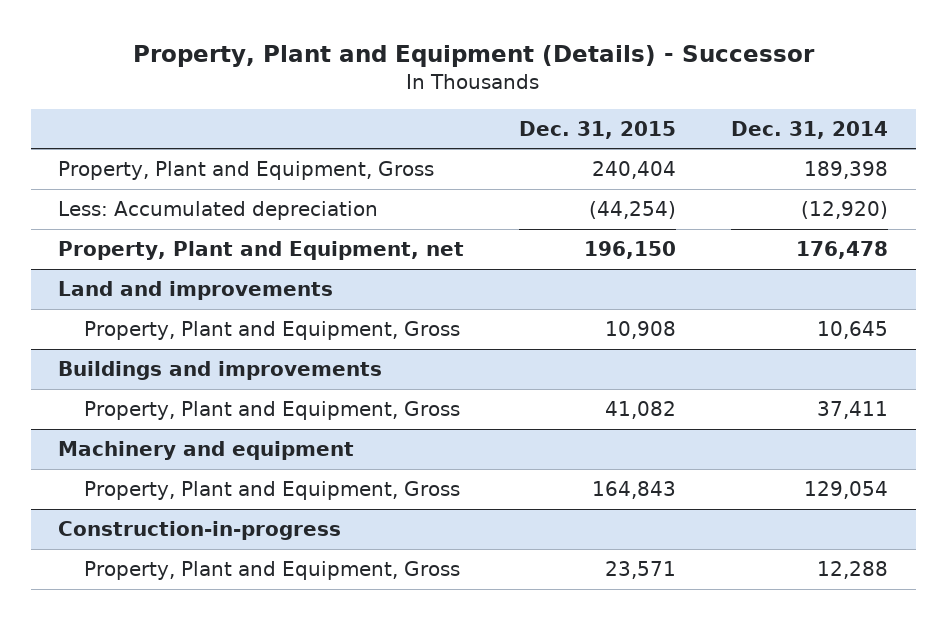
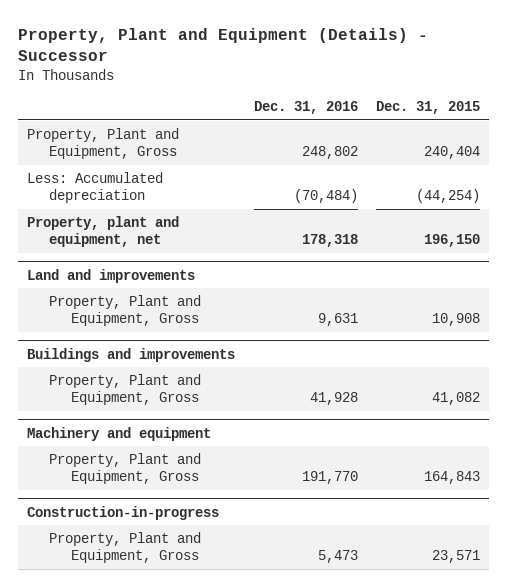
[731,120,889,139] Dec. 31, 2014 -> none
none -> [253,101,358,115] Dec. 31, 2016
[58,241,465,261] Property, Plant and Equipment, net -> [27,215,180,248] Property, plant and equipment, net

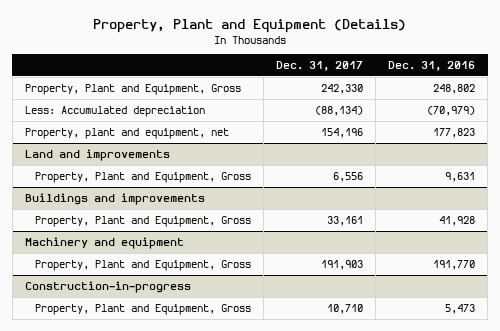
[18,27,429,62] Property, Plant and Equipment (Details) - Successor -> [93,19,407,34] Property, Plant and Equipment (Details)
[375,101,480,115] Dec. 31, 2015 -> none
none -> [276,61,364,72] Dec. 31, 2017
[293,189,358,204] (70,484) -> [427,105,476,116] (70,979)
[301,234,358,248] 178,318 -> [433,127,476,138] 177,823

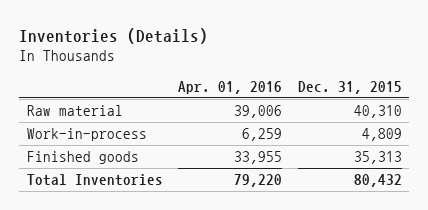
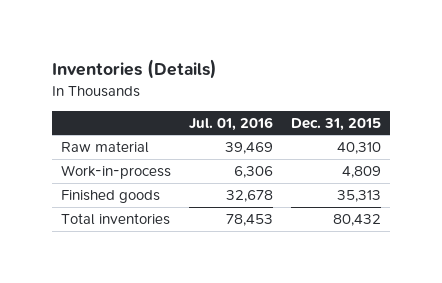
[178,80,283,94] Apr. 01, 2016 -> none
none -> [189,116,274,131] Jul. 01, 2016
[26,174,163,187] Total Inventories -> [60,213,170,226] Total inventories

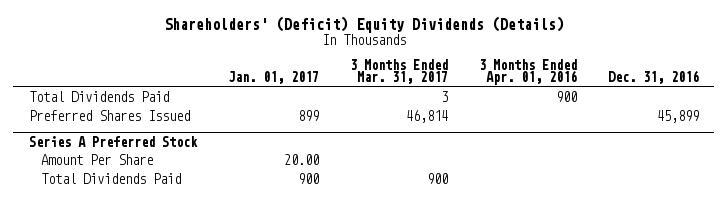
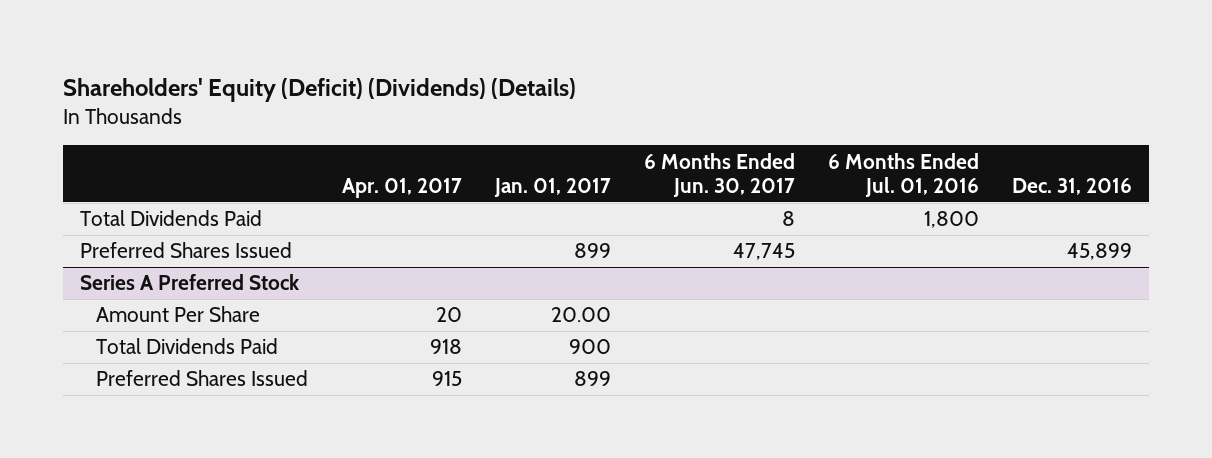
[163,16,564,34] Shareholders' (Deficit) Equity Dividends (Details) -> [63,77,577,102] Shareholders' Equity (Deficit) (Dividends) (Details)
[349,58,448,85] 3 Months Ended Mar. 31, 2017 -> none
[478,58,577,86] 3 Months Ended Apr. 01, 2016 -> none
none -> [341,178,462,199] Apr. 01, 2017
none -> [643,152,795,198] 6 Months Ended Jun. 30, 2017
none -> [828,152,980,198] 6 Months Ended Jul. 01, 2016
none -> [96,370,309,387] Preferred Shares Issued

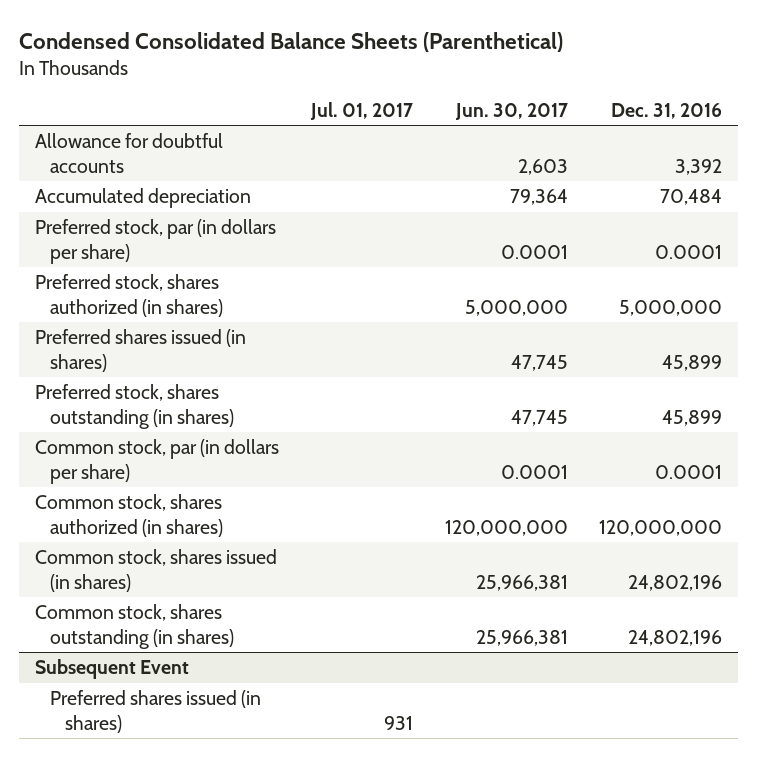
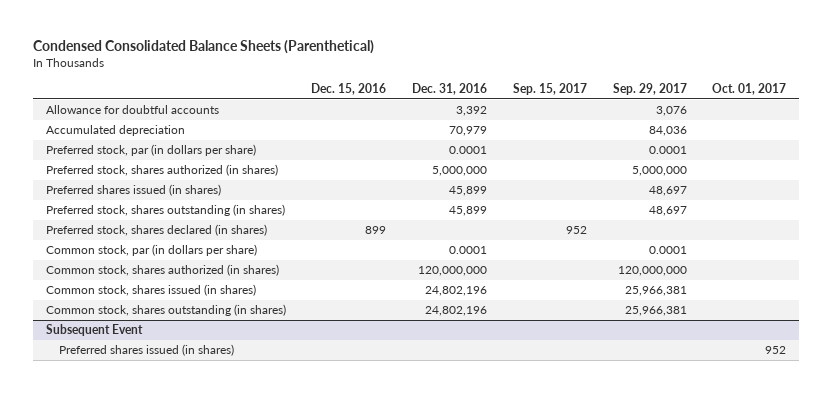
[309,101,413,120] Jul. 01, 2017 -> none
[454,102,568,120] Jun. 30, 2017 -> none
none -> [311,82,387,95] Dec. 15, 2016
none -> [512,82,587,95] Sep. 15, 2017
none -> [612,82,687,95] Sep. 29, 2017
none -> [712,82,787,95] Oct. 01, 2017
[660,189,723,206] 70,484 -> [449,126,488,137] 70,979
none -> [45,224,267,237] Preferred stock, shares declared (in shares)

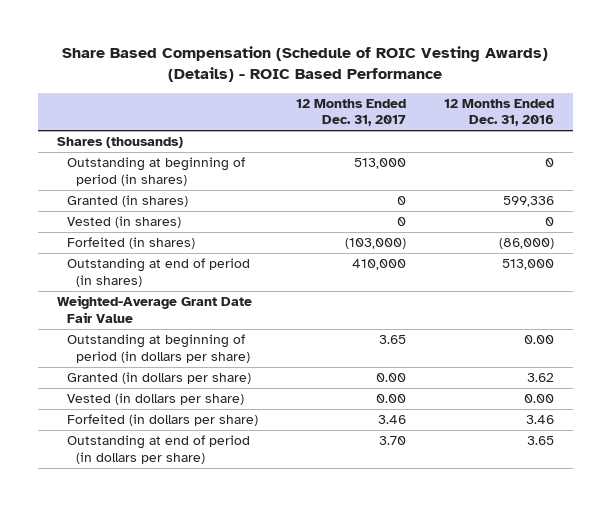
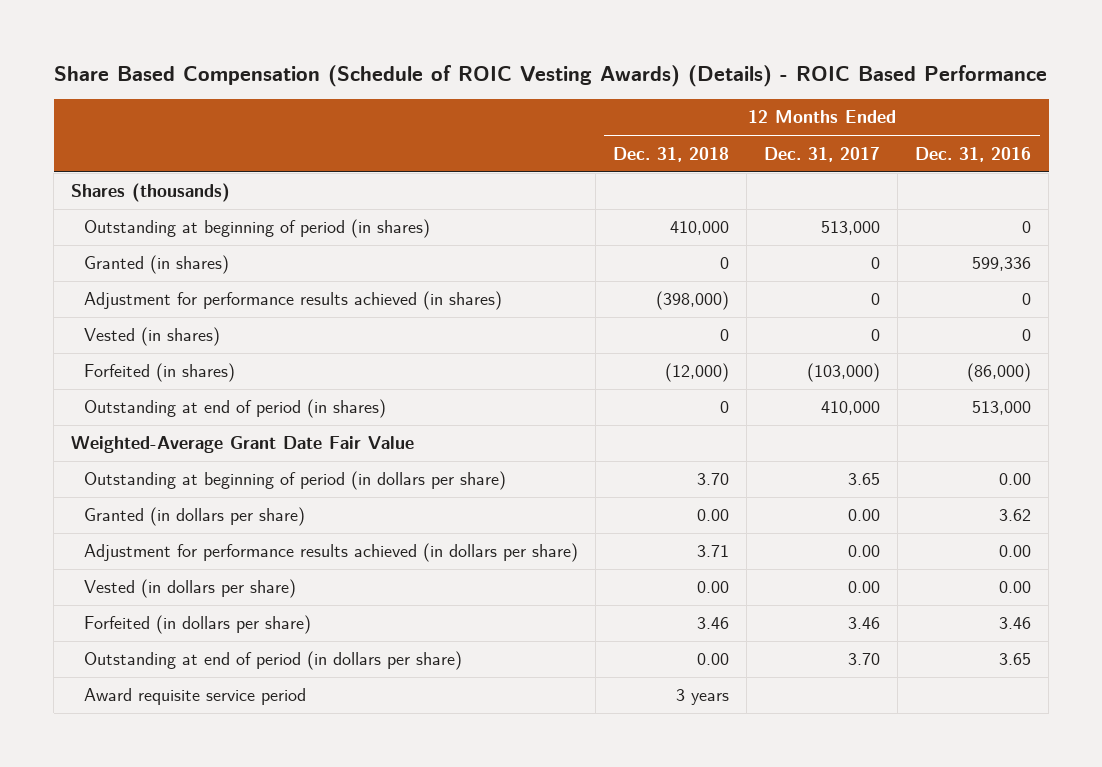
none -> [613,146,730,162] Dec. 31, 2018
none -> [84,291,503,311] Adjustment for performance results achieved (in shares)
none -> [84,543,579,563] Adjustment for performance results achieved (in dollars per share)
none -> [84,688,307,706] Award requisite service period

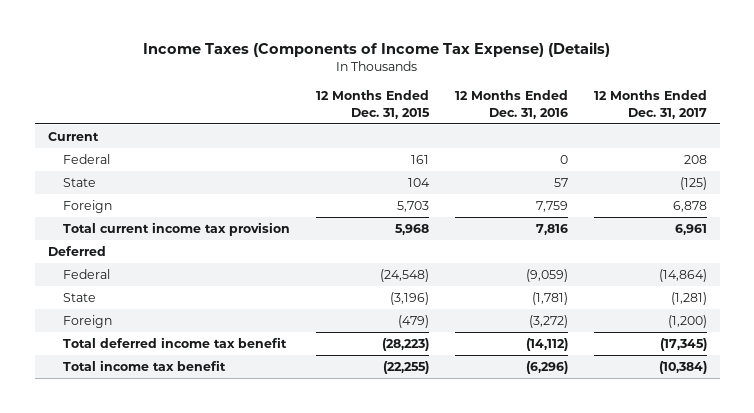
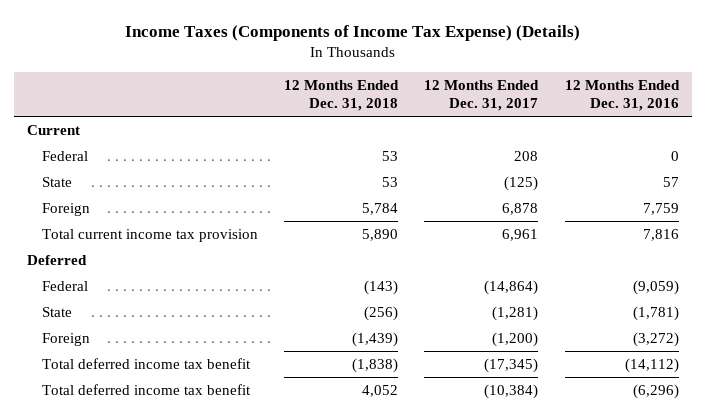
[316,90,431,119] 12 Months Ended Dec. 31, 2015 -> none
none -> [284,79,400,112] 12 Months Ended Dec. 31, 2018
[63,359,227,371] Total income tax benefit -> [41,383,251,395] Total deferred income tax benefit

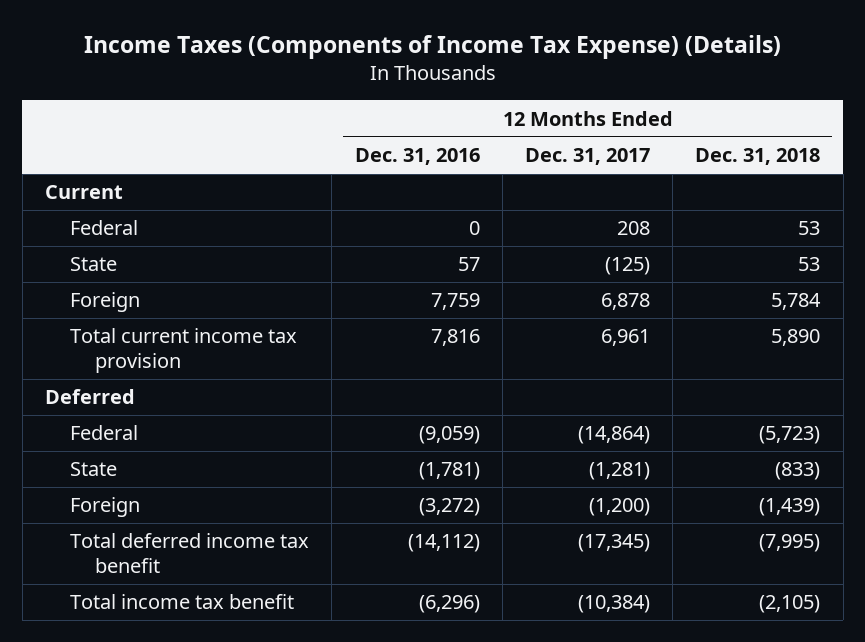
[364,279,399,295] (143) -> [759,426,821,445] (5,723)
[364,305,399,321] (256) -> [775,462,821,481] (833)
[352,357,399,373] (1,838) -> [759,534,821,553] (7,995)
[41,383,251,395] Total deferred income tax benefit -> [70,594,295,610] Total income tax benefit
[362,384,399,397] 4,052 -> [759,595,821,614] (2,105)

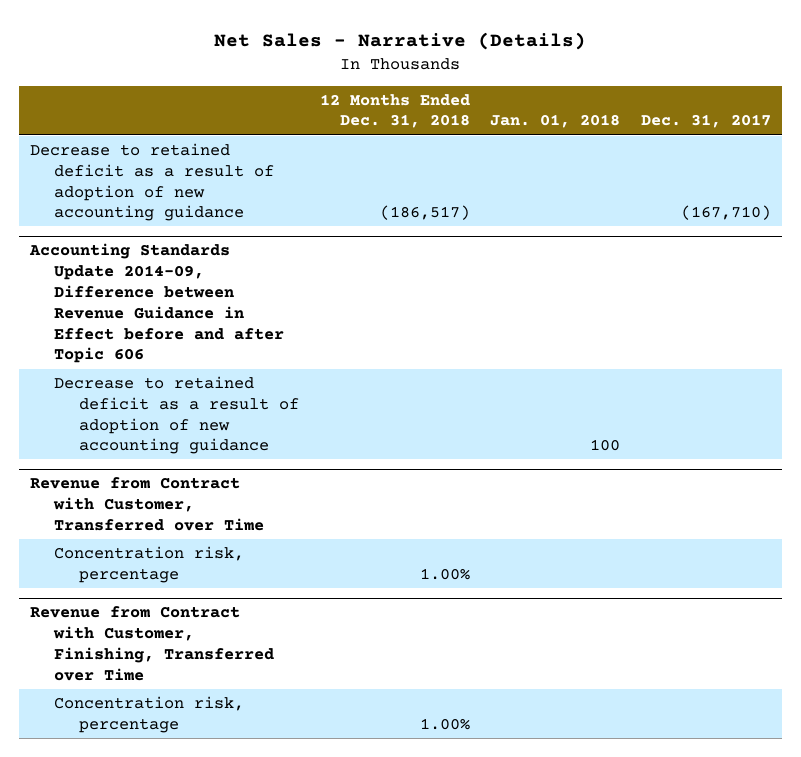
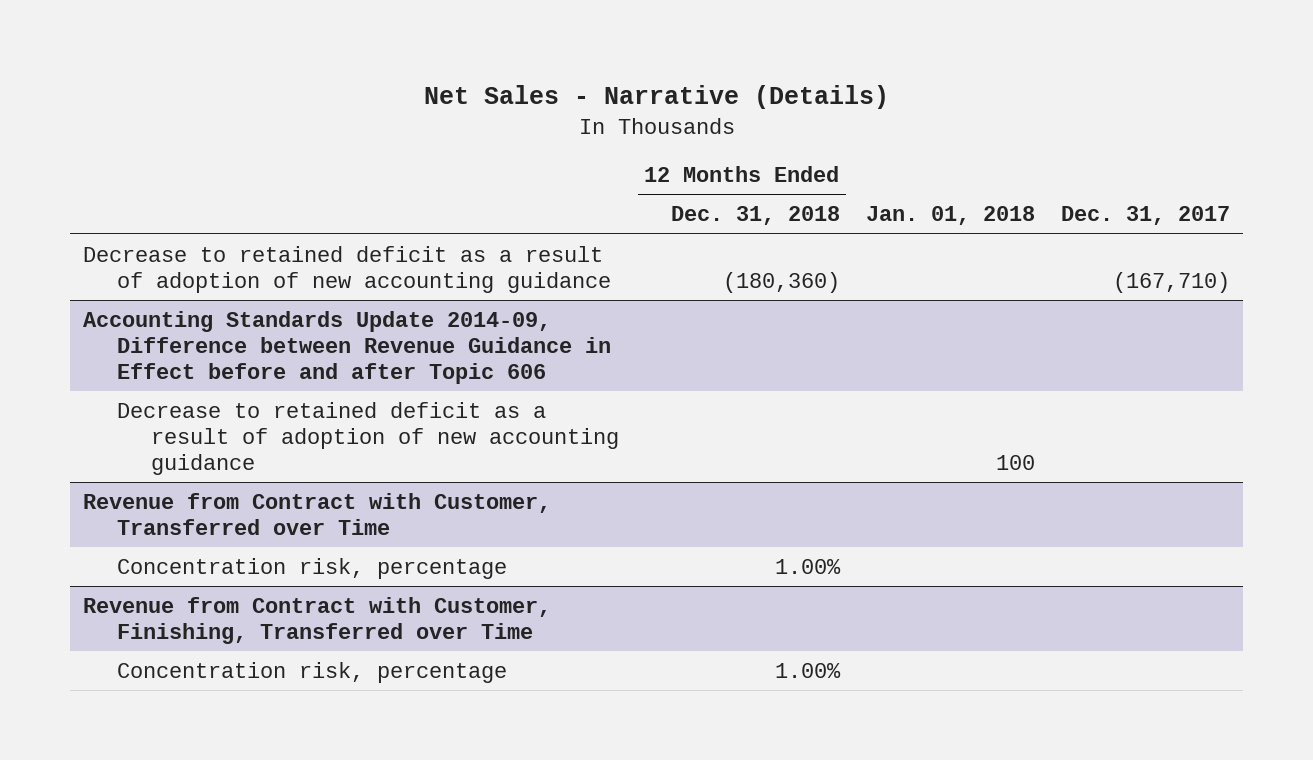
[379,205,470,221] (186,517) -> [722,271,840,293] (180,360)

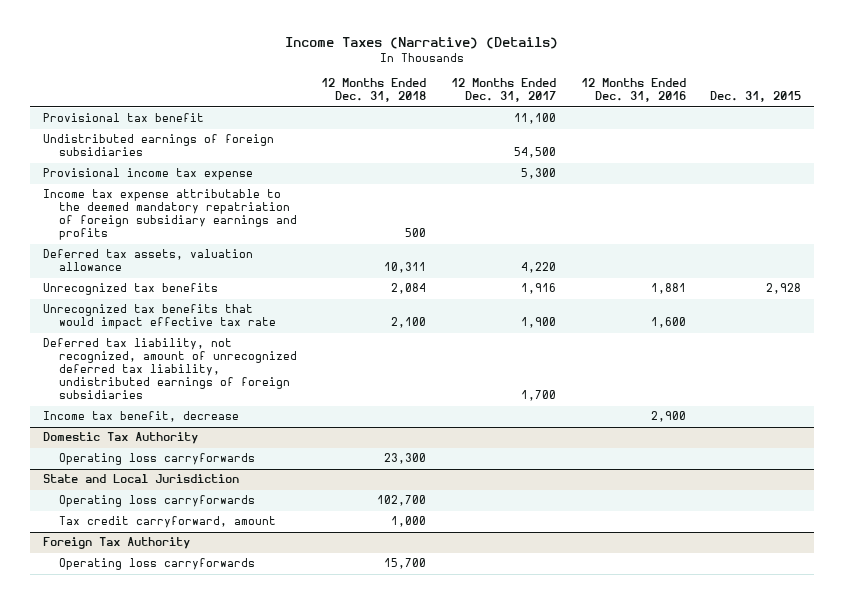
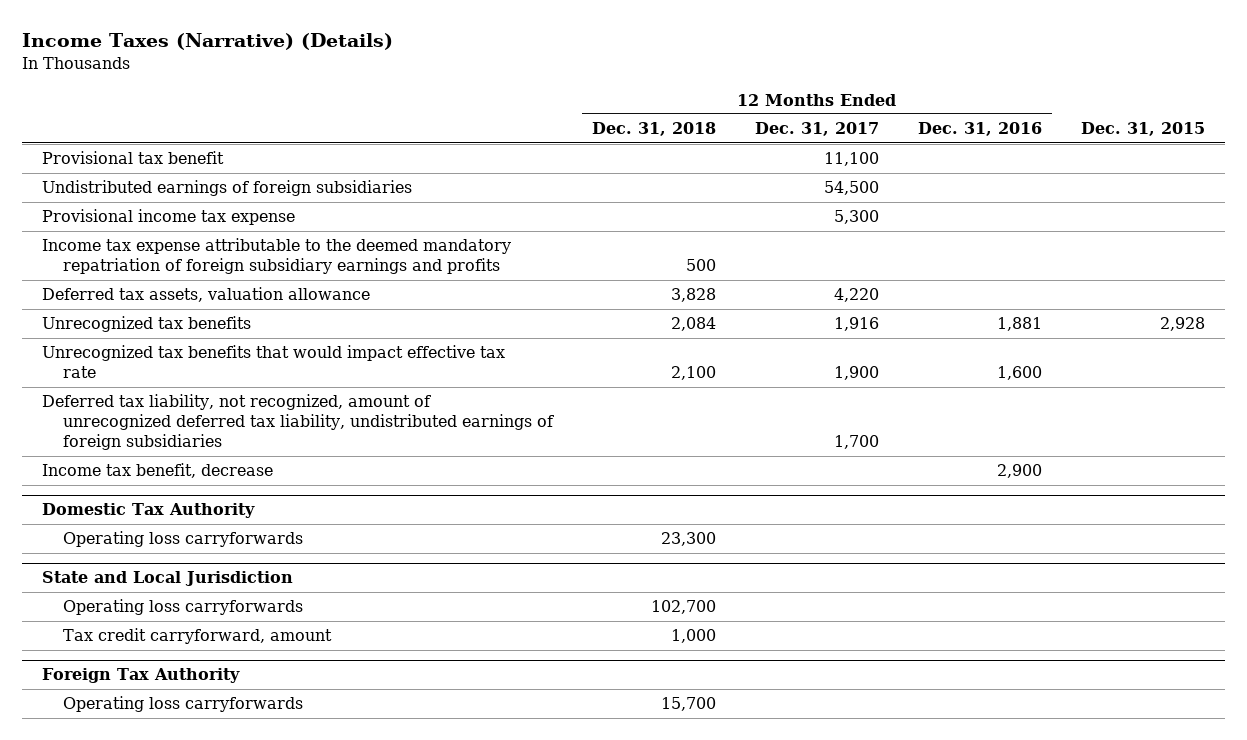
[384,262,427,274] 10,311 -> [670,288,716,303] 3,828

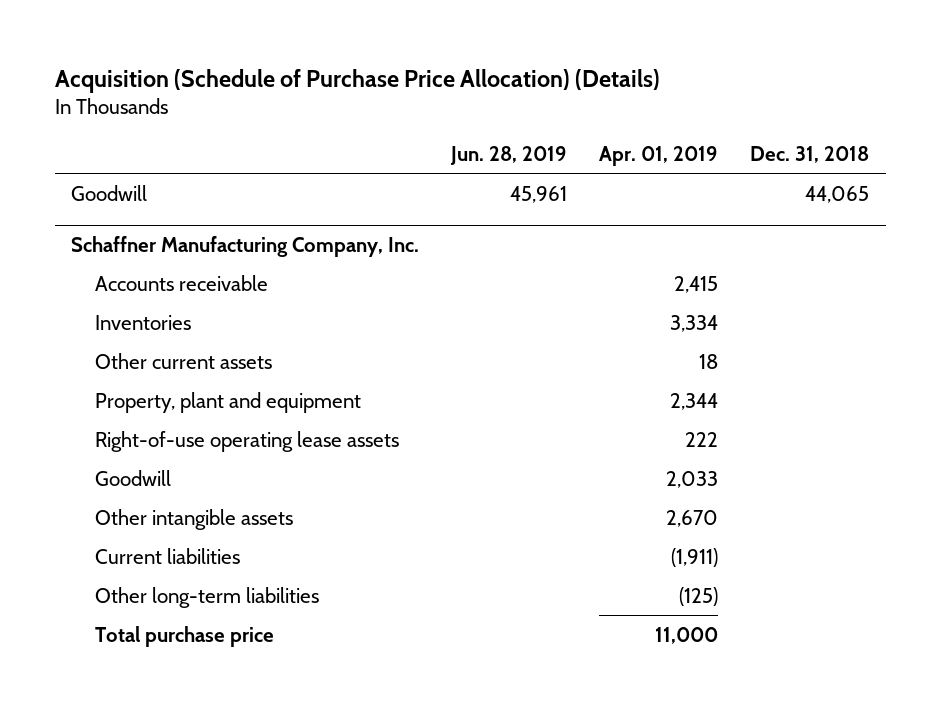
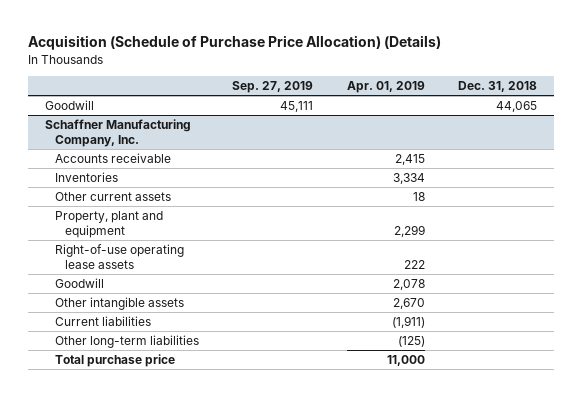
[450,146,568,166] Jun. 28, 2019 -> none
none -> [232,80,314,93] Sep. 27, 2019
[670,392,719,410] 2,344 -> [393,224,425,237] 2,299
[666,470,719,488] 2,033 -> [392,279,425,291] 2,078

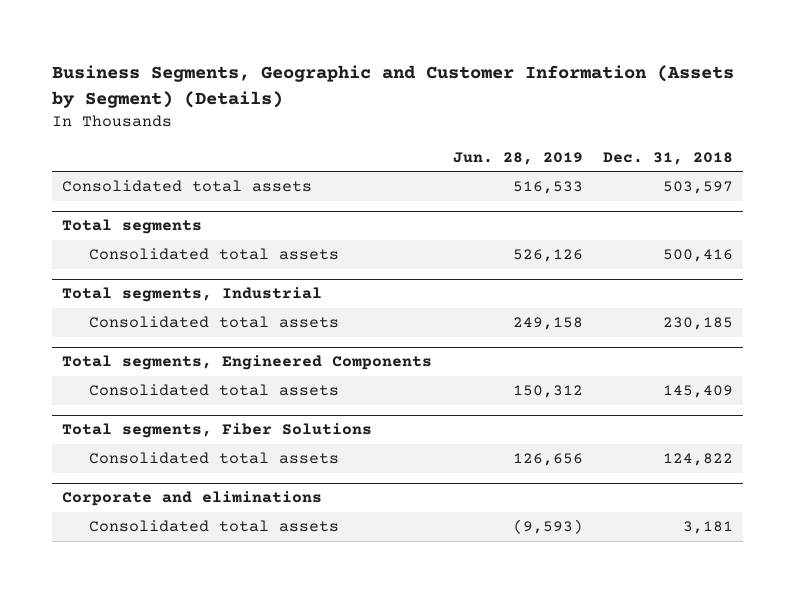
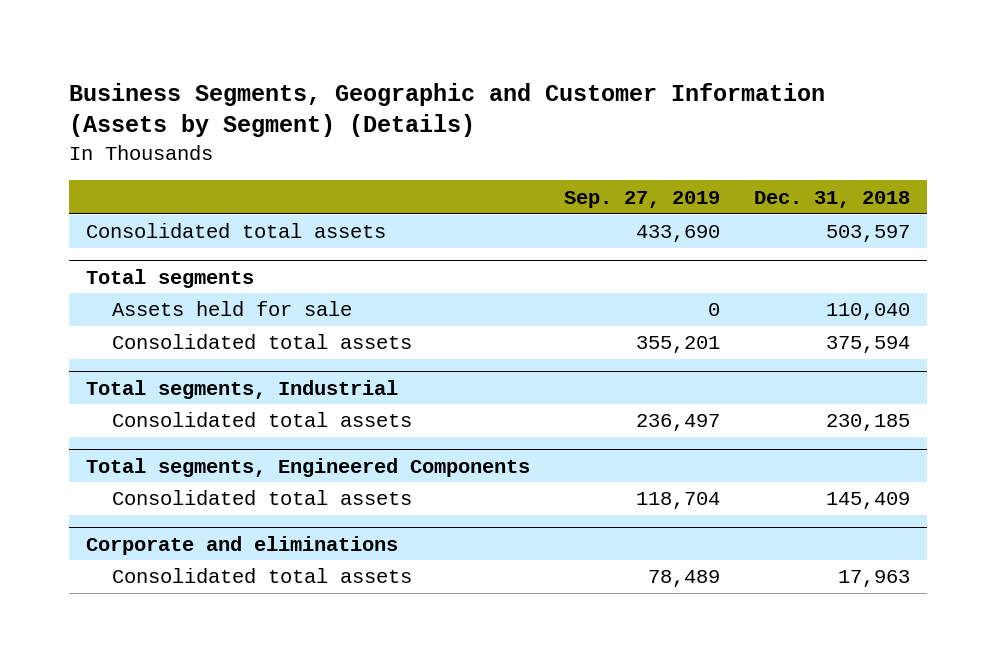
[452,151,583,165] Jun. 28, 2019 -> none
none -> [563,190,720,208] Sep. 27, 2019
none -> [111,301,352,317] Assets held for sale
[663,249,734,263] 500,416 -> [825,336,910,354] 375,594
[62,423,373,439] Total segments, Fiber Solutions -> none
[88,452,339,465] Consolidated total assets -> none
[683,521,734,535] 3,181 -> [837,570,910,588] 17,963

